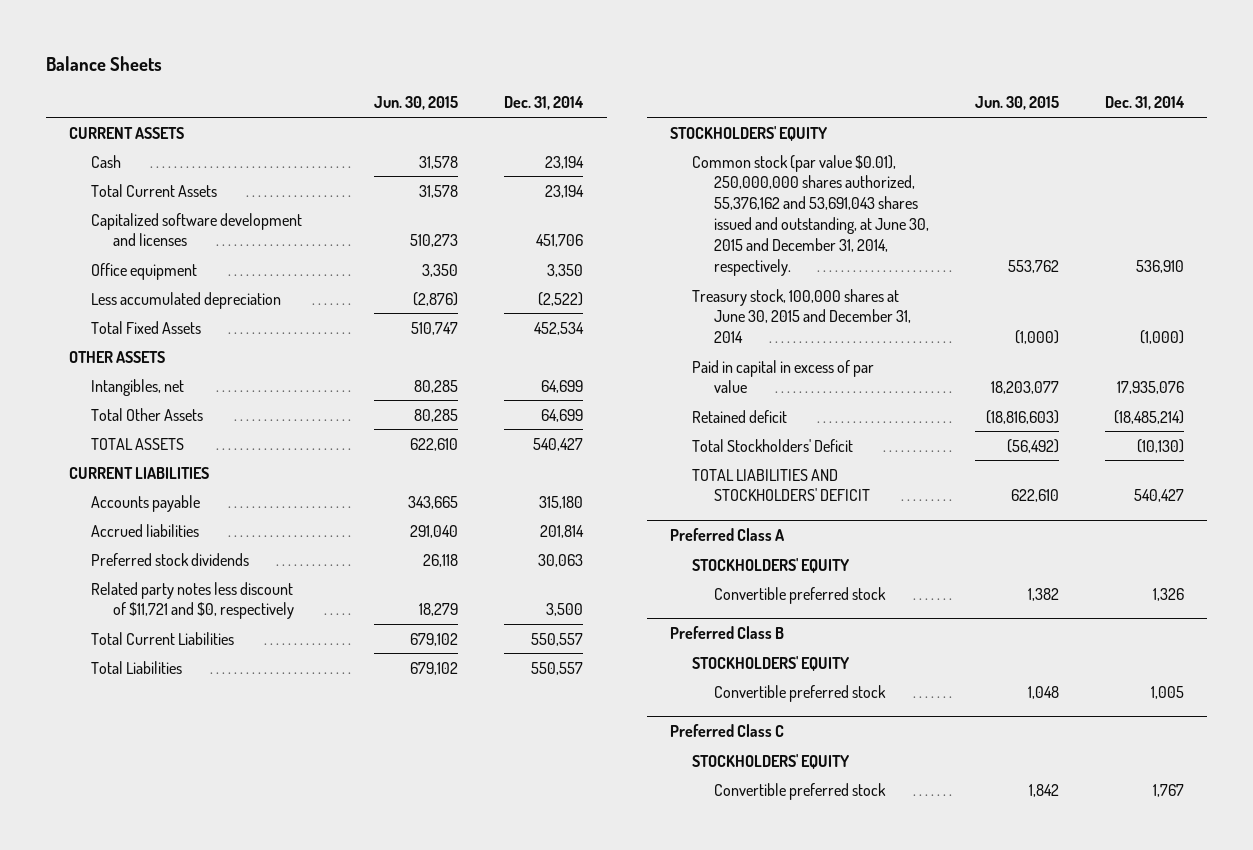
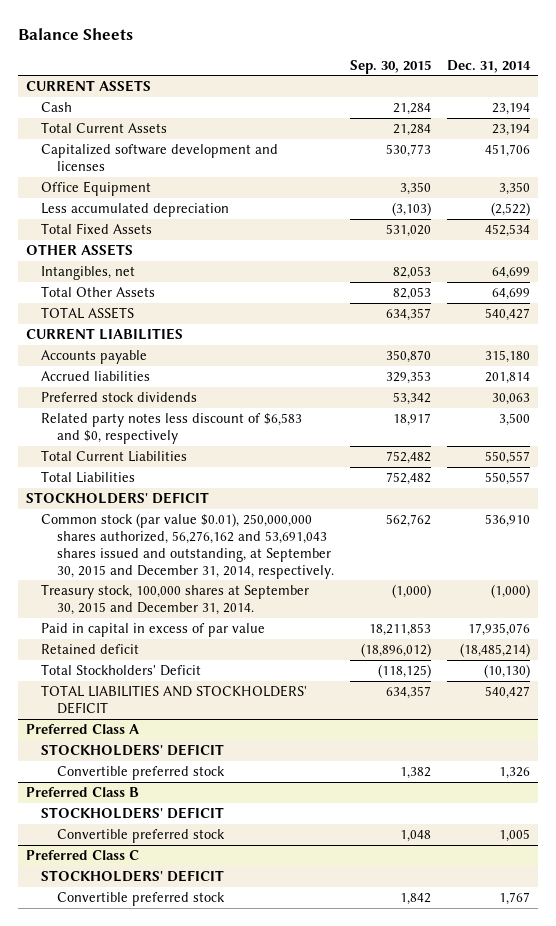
[374,96,459,111] Jun. 30, 2015 -> none
none -> [350,59,432,74] Sep. 30, 2015
[91,262,198,280] Office equipment -> [41,181,152,197] Office Equipment
[91,581,295,620] Related party notes less discount of $11,721 and $0, respectively -> [41,413,303,444] Related party notes less discount of $6,583 and $0, respectively
[669,125,828,141] STOCKHOLDERS' EQUITY -> [25,492,209,505] STOCKHOLDERS' DEFICIT
[691,154,929,276] Common stock (par value $0.01), 250,000,000 shares authorized, 55,376,162 and 53,691,043 shares issued and outstanding, at June 30, 2015 and December 31, 2014, respectively. -> [41,513,335,579] Common stock (par value $0.01), 250,000,000 shares authorized, 56,276,162 and 53,691,043 shares issued and outstanding, at September 30, 2015 and December 31, 2014, respectively.
[691,288,911,344] Treasury stock, 100,000 shares at June 30, 2015 and December 31, 2014 -> [41,584,310,615] Treasury stock, 100,000 shares at September 30, 2015 and December 31, 2014.
[691,557,850,573] STOCKHOLDERS' EQUITY -> [41,744,225,757] STOCKHOLDERS' DEFICIT
[691,655,850,671] STOCKHOLDERS' EQUITY -> [41,807,225,820] STOCKHOLDERS' DEFICIT
[691,753,850,769] STOCKHOLDERS' EQUITY -> [41,870,225,883] STOCKHOLDERS' DEFICIT

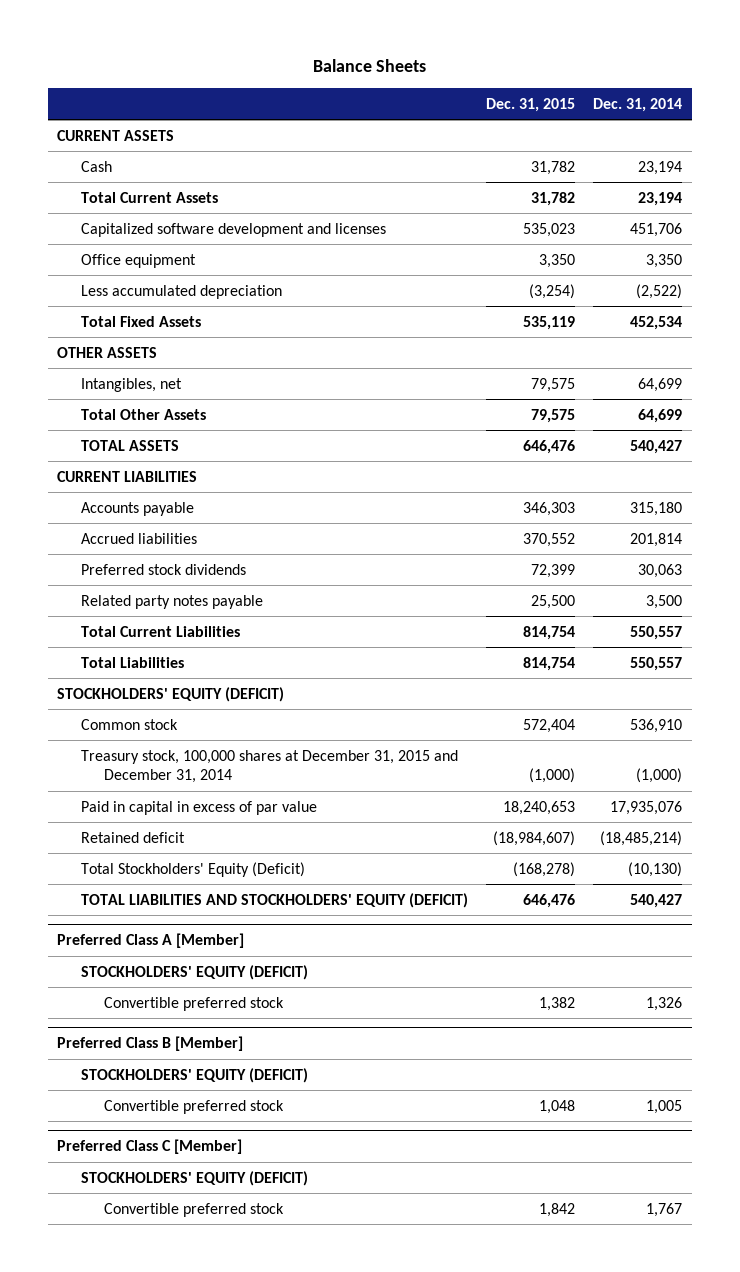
[350,59,432,74] Sep. 30, 2015 -> none
none -> [486,97,576,112] Dec. 31, 2015
[41,181,152,197] Office Equipment -> [80,253,196,268] Office equipment
[41,413,303,444] Related party notes less discount of $6,583 and $0, respectively -> [80,594,263,609] Related party notes payable
[25,492,209,505] STOCKHOLDERS' DEFICIT -> [57,686,285,702] STOCKHOLDERS' EQUITY (DEFICIT)
[41,513,335,579] Common stock (par value $0.01), 250,000,000 shares authorized, 56,276,162 and 53,691,043 shares issued and outstanding, at September 30, 2015 and December 31, 2014, respectively. -> [80,718,178,730] Common stock
[41,584,310,615] Treasury stock, 100,000 shares at September 30, 2015 and December 31, 2014. -> [80,749,458,784] Treasury stock, 100,000 shares at December 31, 2015 and December 31, 2014
[41,664,202,677] Total Stockholders' Deficit -> [80,861,305,877] Total Stockholders' Equity (Deficit)
[41,685,308,714] TOTAL LIABILITIES AND STOCKHOLDERS' DEFICIT -> [80,892,468,908] TOTAL LIABILITIES AND STOCKHOLDERS' EQUITY (DEFICIT)
[25,724,139,735] Preferred Class A -> [57,933,245,949] Preferred Class A [Member]
[41,744,225,757] STOCKHOLDERS' DEFICIT -> [80,964,308,980] STOCKHOLDERS' EQUITY (DEFICIT)
[25,787,139,798] Preferred Class B -> [57,1036,244,1052] Preferred Class B [Member]
[41,807,225,820] STOCKHOLDERS' DEFICIT -> [80,1067,308,1083] STOCKHOLDERS' EQUITY (DEFICIT)
[25,850,139,861] Preferred Class C -> [57,1139,243,1155] Preferred Class C [Member]
[41,870,225,883] STOCKHOLDERS' DEFICIT -> [80,1170,308,1186] STOCKHOLDERS' EQUITY (DEFICIT)

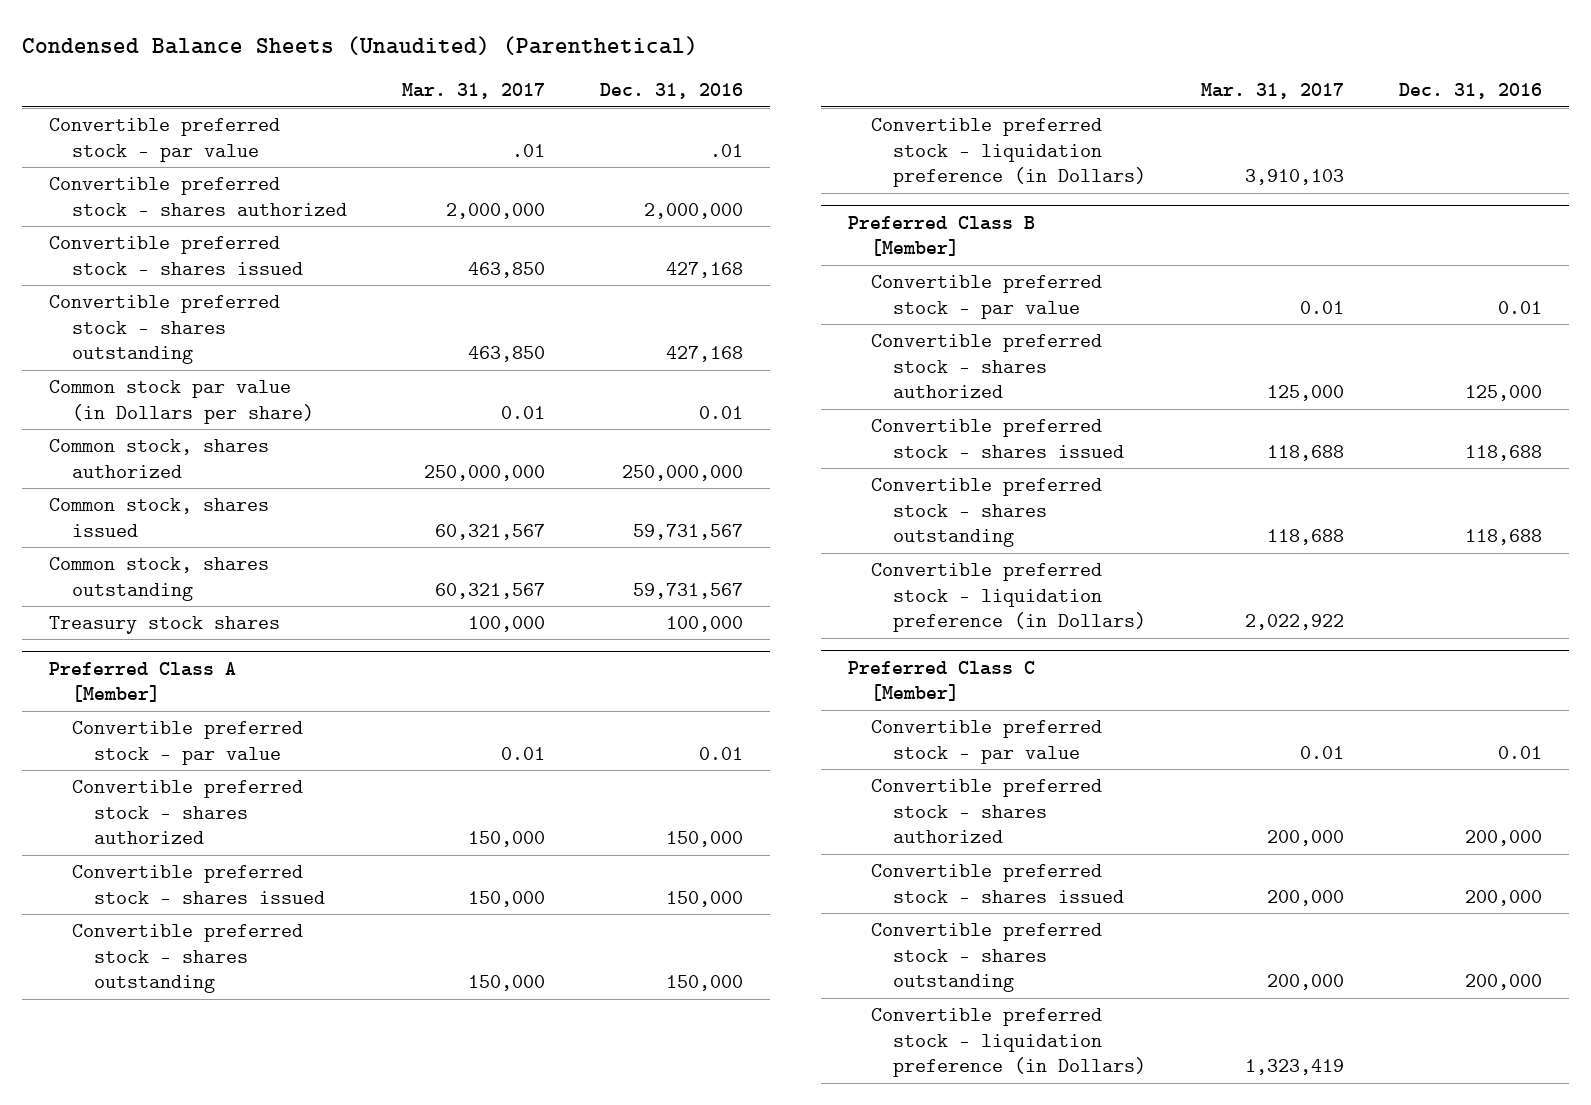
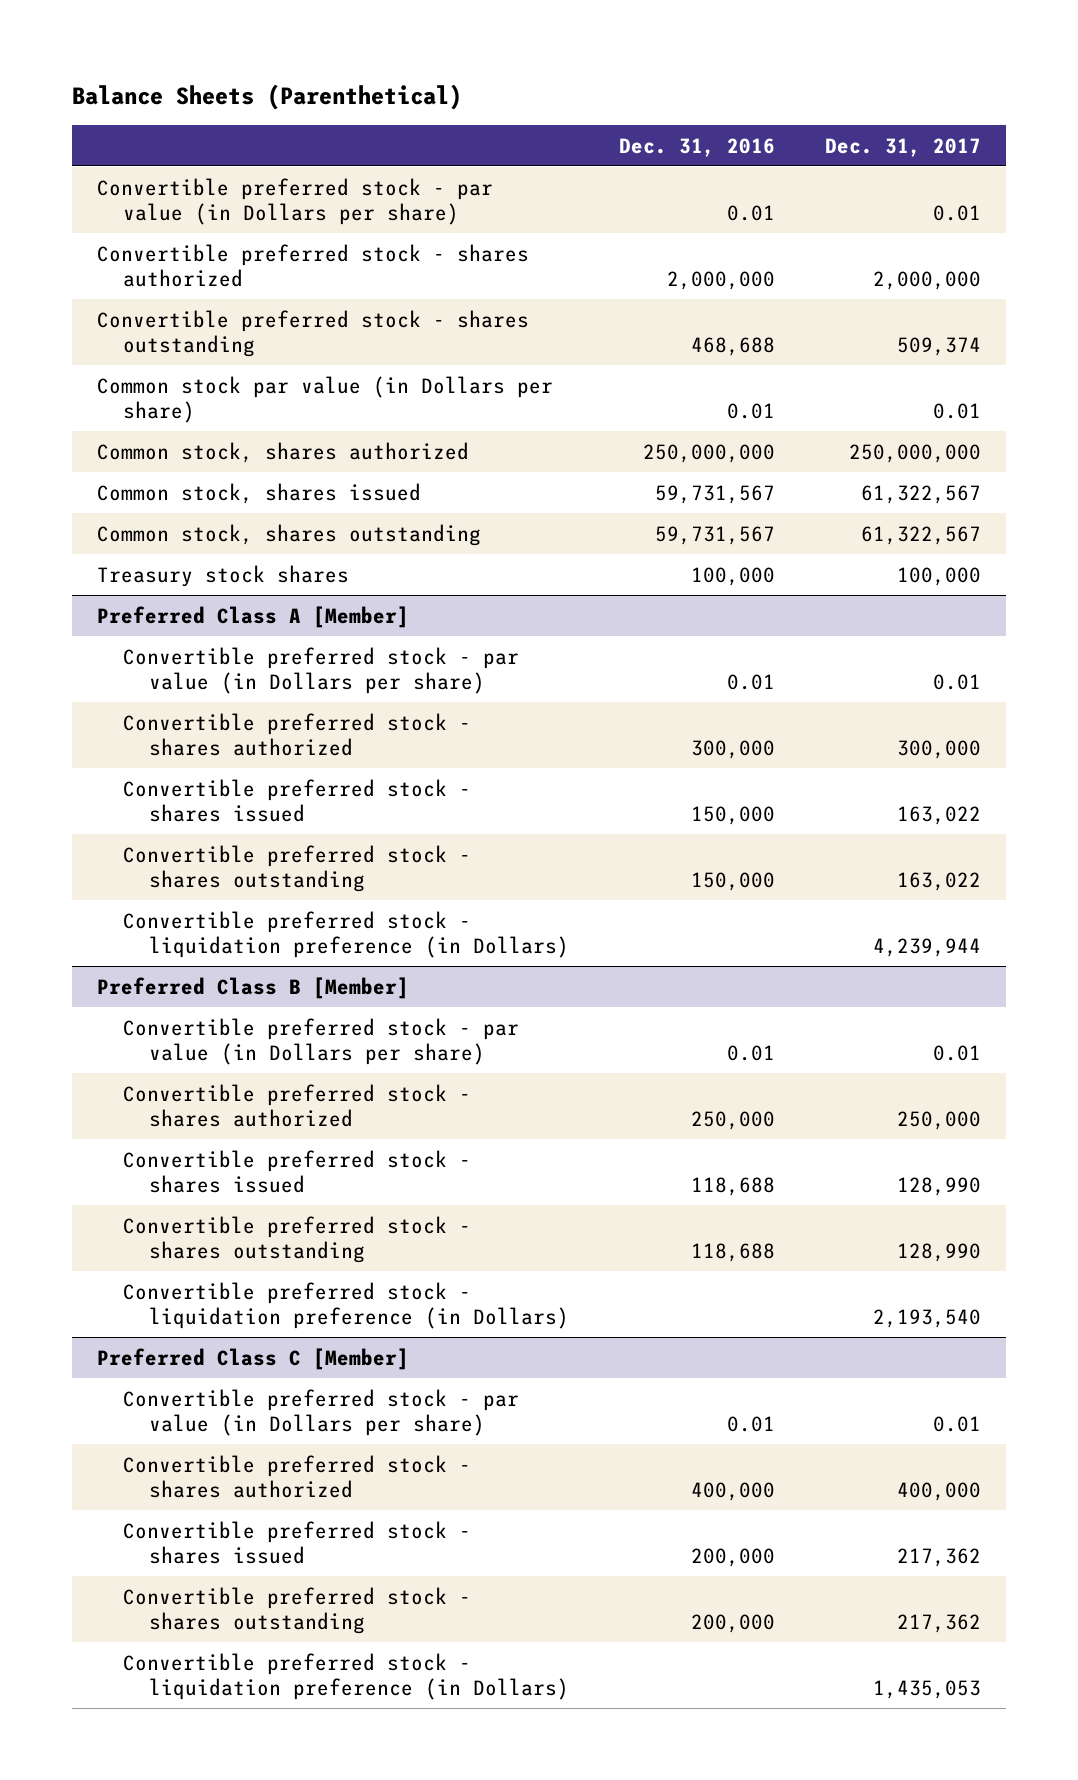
[21,36,698,56] Condensed Balance Sheets (Unaudited) (Parenthetical) -> [72,84,463,111] Balance Sheets (Parenthetical)
[402,83,546,100] Mar. 31, 2017 -> none
none -> [824,137,981,157] Dec. 31, 2017
[49,117,281,162] Convertible preferred stock - par value -> [97,177,494,225] Convertible preferred stock - par value (in Dollars per share)
[709,143,743,157] .01 -> [726,204,775,221] 0.01
[49,235,303,275] Convertible preferred stock - shares issued -> none
[665,346,743,363] 427,168 -> [690,336,775,356] 468,688
[71,720,303,765] Convertible preferred stock - par value -> [123,646,520,694] Convertible preferred stock - par value (in Dollars per share)
[665,831,743,848] 150,000 -> [690,739,775,759] 300,000
[870,274,1102,319] Convertible preferred stock - par value -> [123,1017,520,1065] Convertible preferred stock - par value (in Dollars per share)
[1464,385,1542,402] 125,000 -> [690,1110,775,1130] 250,000
[870,719,1102,764] Convertible preferred stock - par value -> [123,1388,520,1436] Convertible preferred stock - par value (in Dollars per share)
[1464,830,1542,847] 200,000 -> [690,1481,775,1501] 400,000

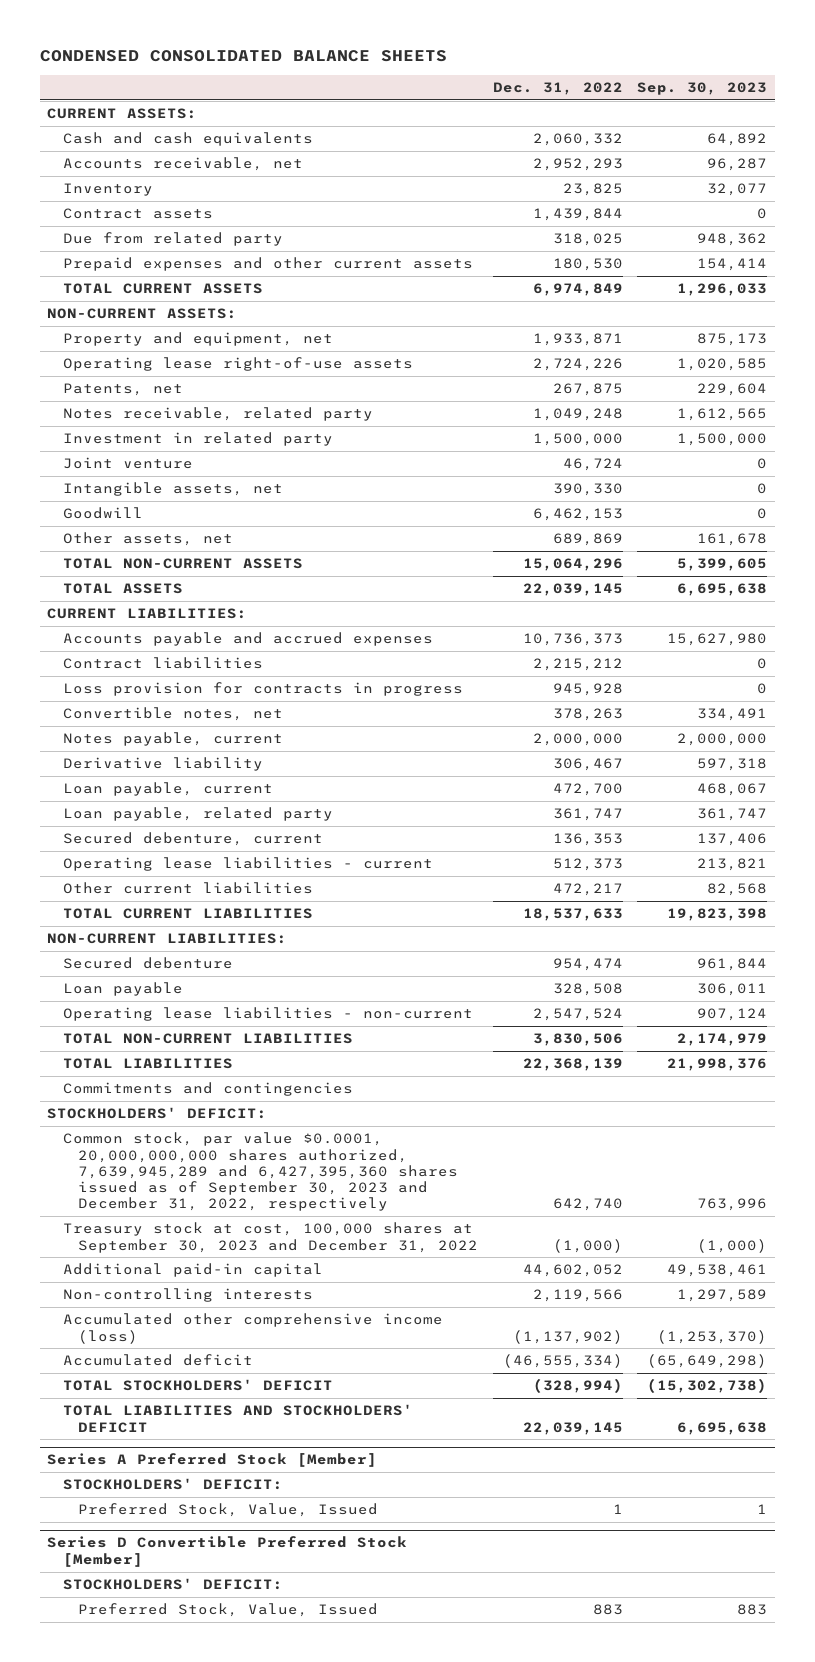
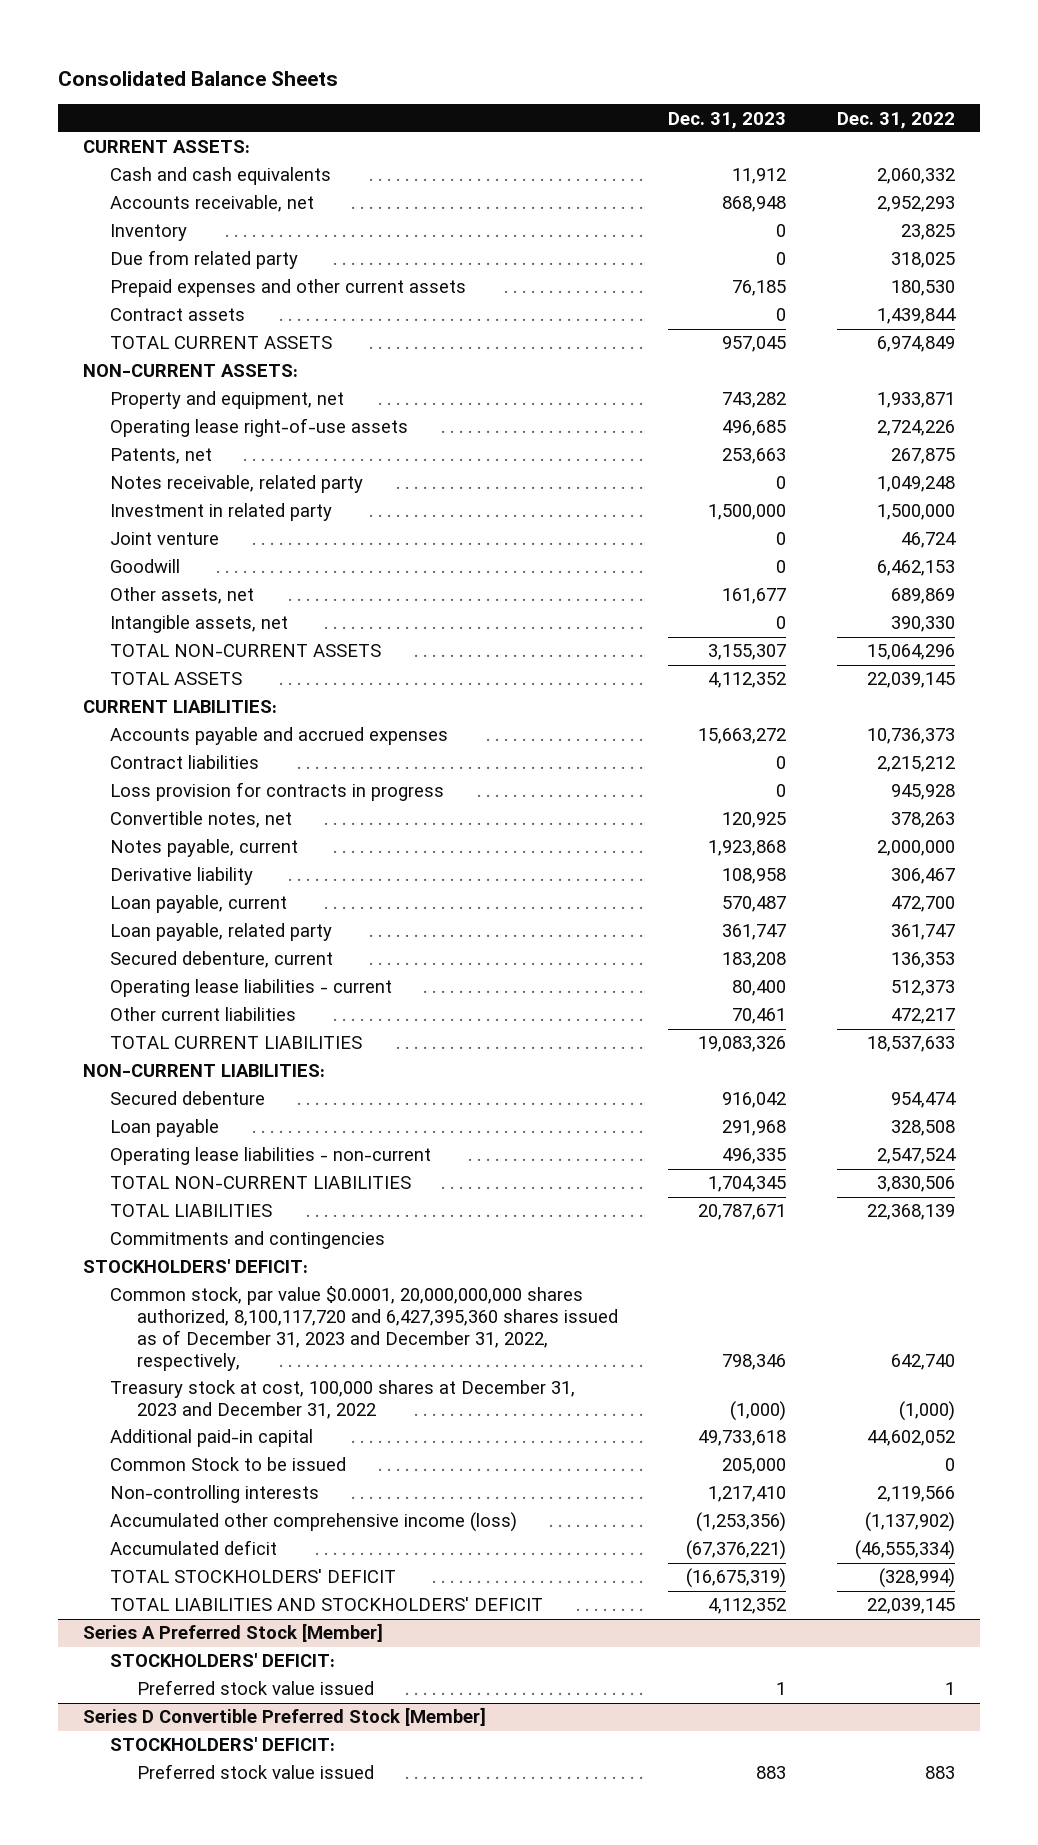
[40,50,448,63] CONDENSED CONSOLIDATED BALANCE SHEETS -> [57,71,338,87] Consolidated Balance Sheets
[637,82,768,96] Sep. 30, 2023 -> none
none -> [668,111,787,129] Dec. 31, 2023
[62,208,213,220] Contract assets -> [109,308,245,322] Contract assets
[62,482,283,497] Intangible assets, net -> [109,615,288,634] Intangible assets, net
[62,1132,459,1212] Common stock, par value $0.0001, 20,000,000,000 shares authorized, 7,639,945,289 and 6,427,395,360 shares issued as of September 30, 2023 and December 31, 2022, respectively -> [109,1286,618,1371] Common stock, par value $0.0001, 20,000,000,000 shares authorized, 8,100,117,720 and 6,427,395,360 shares issued as of December 31, 2023 and December 31, 2022, respectively,
[62,1222,479,1253] Treasury stock at cost, 100,000 shares at September 30, 2023 and December 31, 2022 -> [109,1380,575,1420] Treasury stock at cost, 100,000 shares at December 31, 2023 and December 31, 2022
none -> [109,1457,346,1472] Common Stock to be issued
[78,1503,379,1518] Preferred Stock, Value, Issued -> [136,1680,374,1696] Preferred stock value issued
[78,1603,379,1618] Preferred Stock, Value, Issued -> [136,1764,374,1780] Preferred stock value issued

